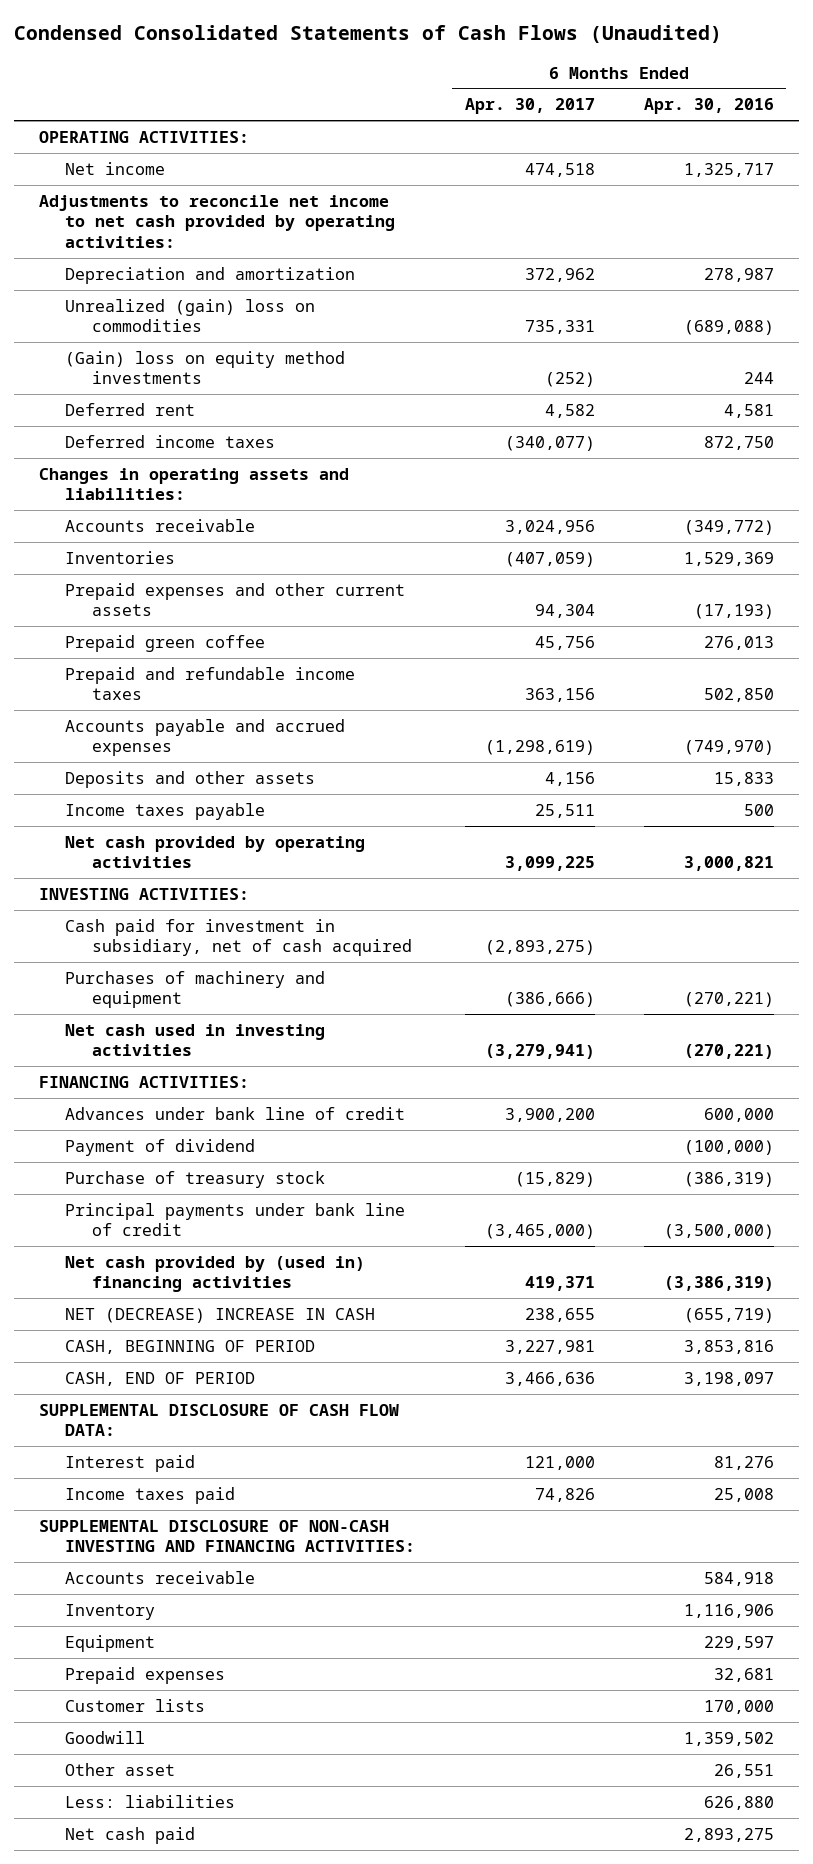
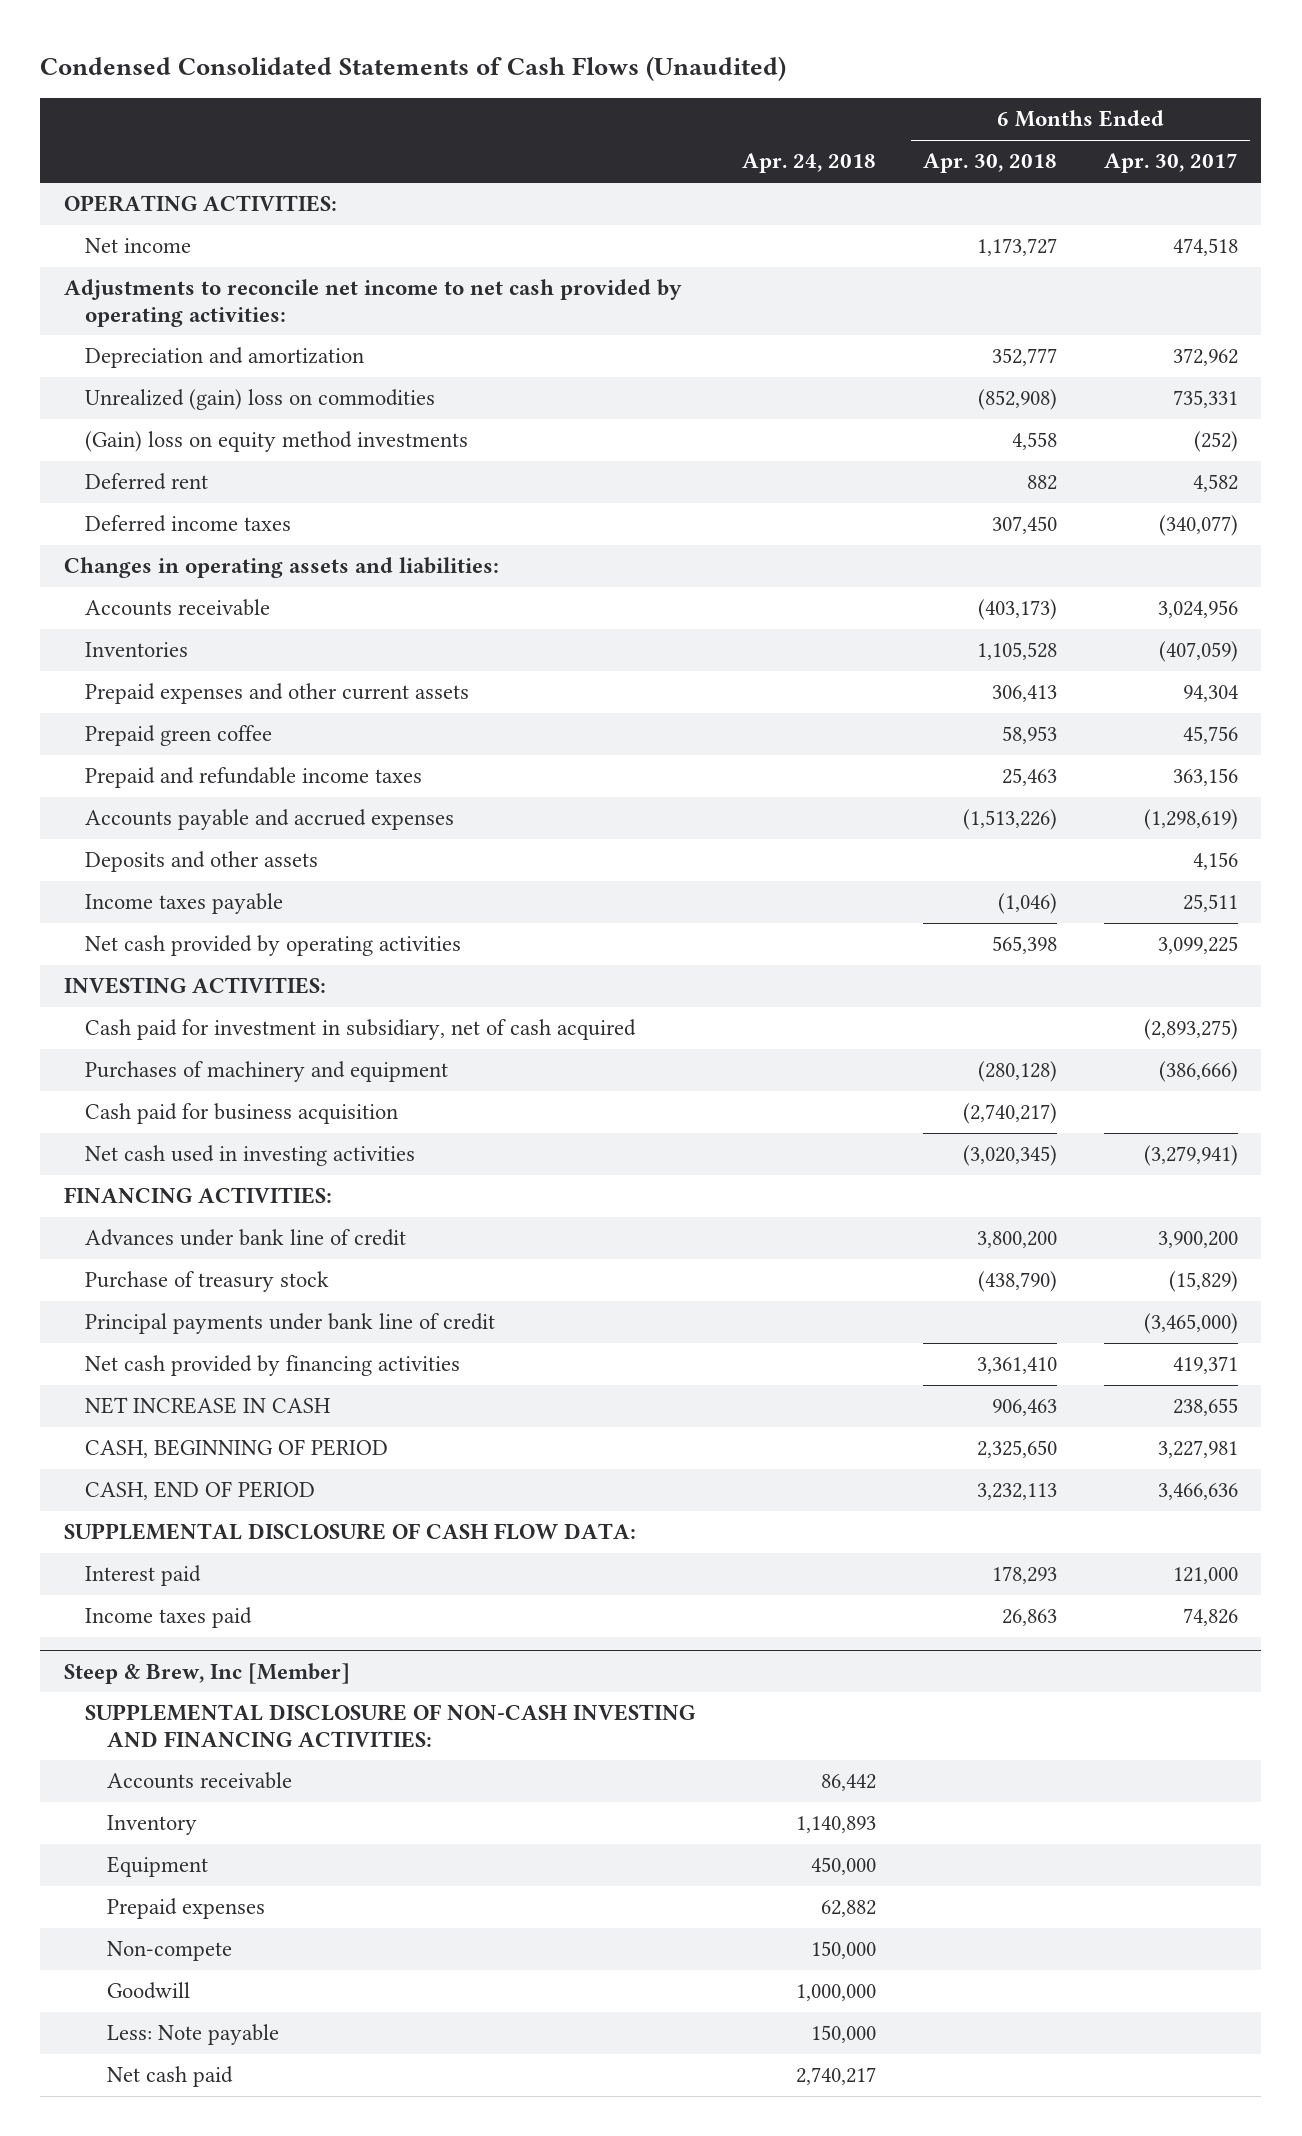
[644,98,775,115] Apr. 30, 2016 -> none
none -> [742,153,877,174] Apr. 24, 2018
none -> [923,153,1058,174] Apr. 30, 2018
none -> [85,1103,399,1125] Cash paid for business acquisition
[65,1138,256,1156] Payment of dividend -> none
[65,1255,366,1293] Net cash provided by (used in) financing activities -> [85,1355,461,1377] Net cash provided by financing activities
[65,1307,376,1323] NET (DECREASE) INCREASE IN CASH -> [85,1397,331,1415] NET INCREASE IN CASH
none -> [63,1662,350,1684] Steep & Brew, Inc [Member]
[65,1698,206,1712] Customer lists -> none
none -> [107,1941,233,1962] Non-compete
[65,1762,176,1776] Other asset -> none
[65,1794,236,1808] Less: liabilities -> none
none -> [107,2024,280,2046] Less: Note payable

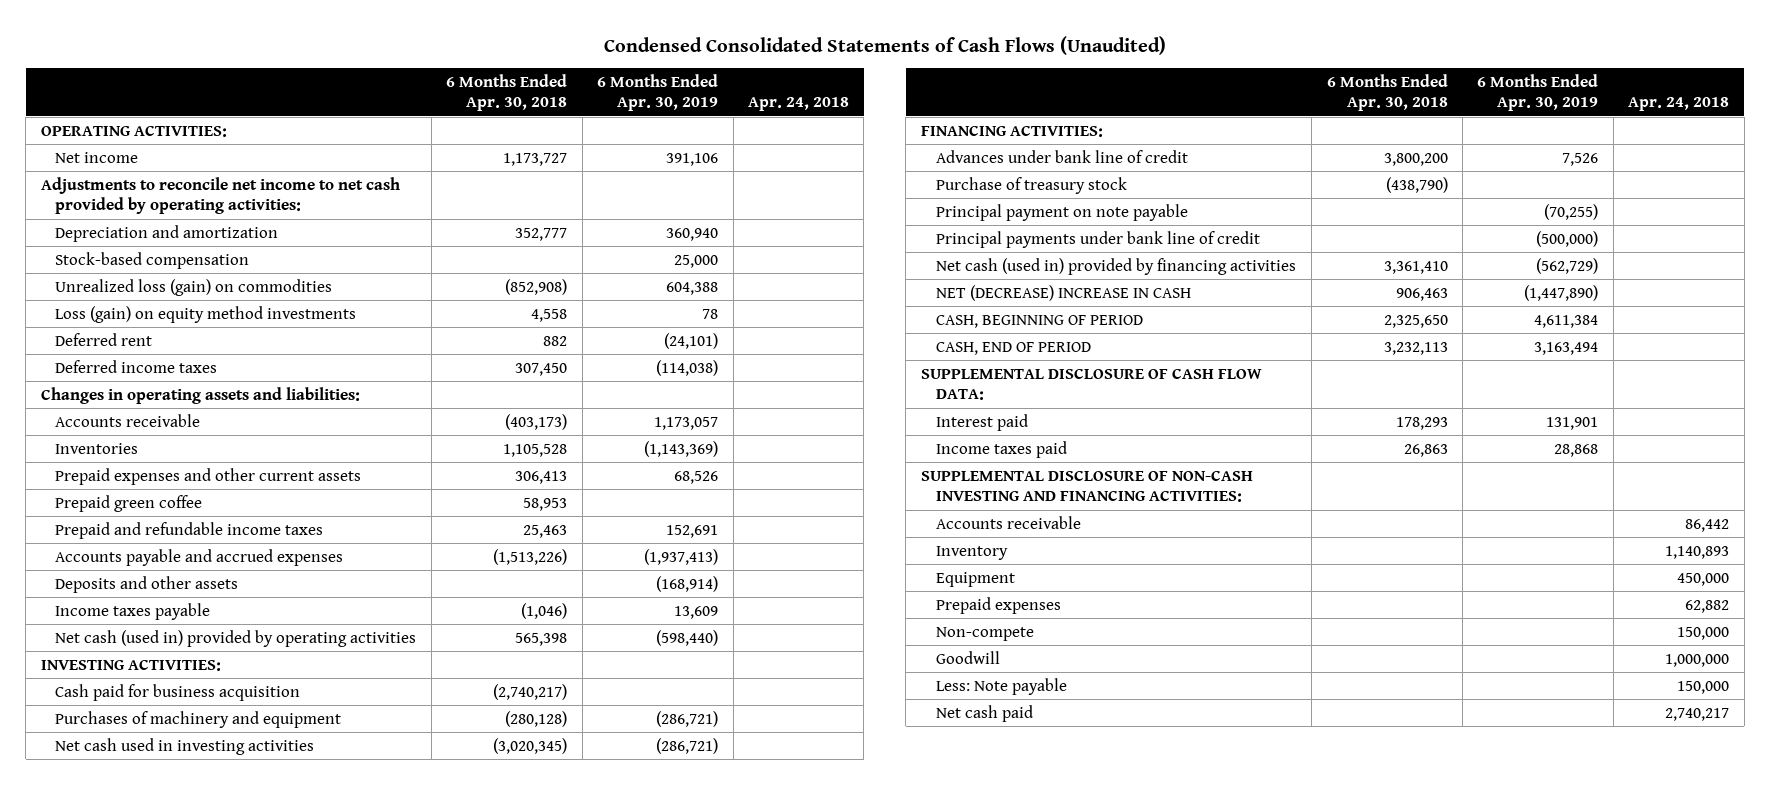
[1104,153,1239,174] Apr. 30, 2017 -> none
none -> [597,74,719,112] 6 Months Ended Apr. 30, 2019
none -> [55,251,250,269] Stock-based compensation
[85,389,436,411] Unrealized (gain) loss on commodities -> [55,278,333,296] Unrealized loss (gain) on commodities
[85,431,469,453] (Gain) loss on equity method investments -> [55,305,357,323] Loss (gain) on equity method investments
[85,935,462,957] Net cash provided by operating activities -> [55,629,417,647] Net cash (used in) provided by operating activities
[85,1019,637,1041] Cash paid for investment in subsidiary, net of cash acquired -> none
[85,1061,449,1083] Purchases of machinery and equipment -> [55,710,342,728] Purchases of machinery and equipment
none -> [935,203,1188,221] Principal payment on note payable
[85,1355,461,1377] Net cash provided by financing activities -> [935,257,1296,275] Net cash (used in) provided by financing activities
[85,1397,331,1415] NET INCREASE IN CASH -> [935,284,1191,301] NET (DECREASE) INCREASE IN CASH
[63,1662,350,1684] Steep & Brew, Inc [Member] -> none

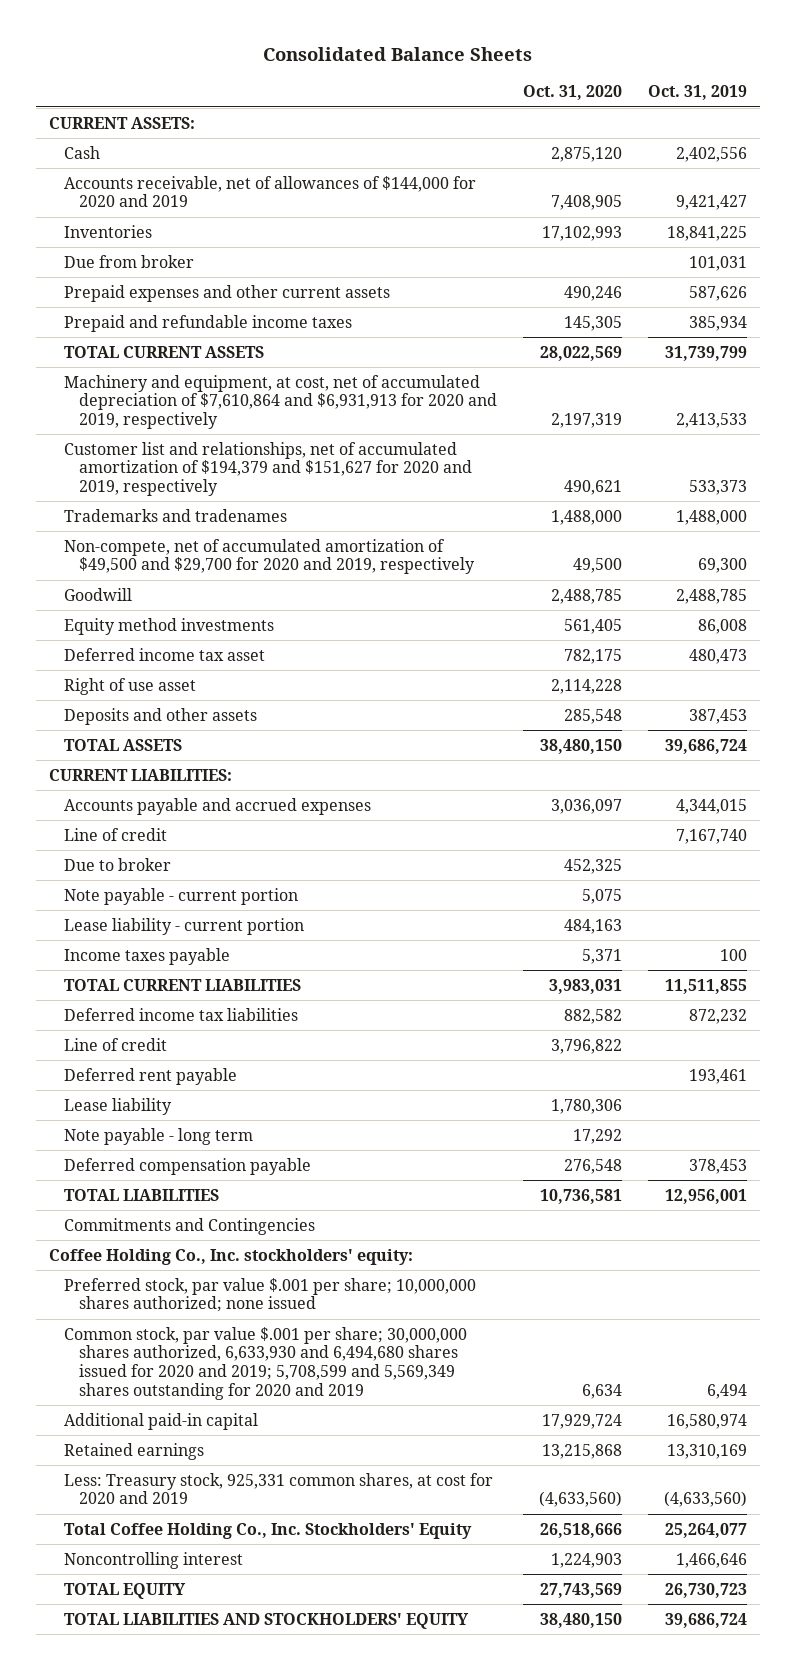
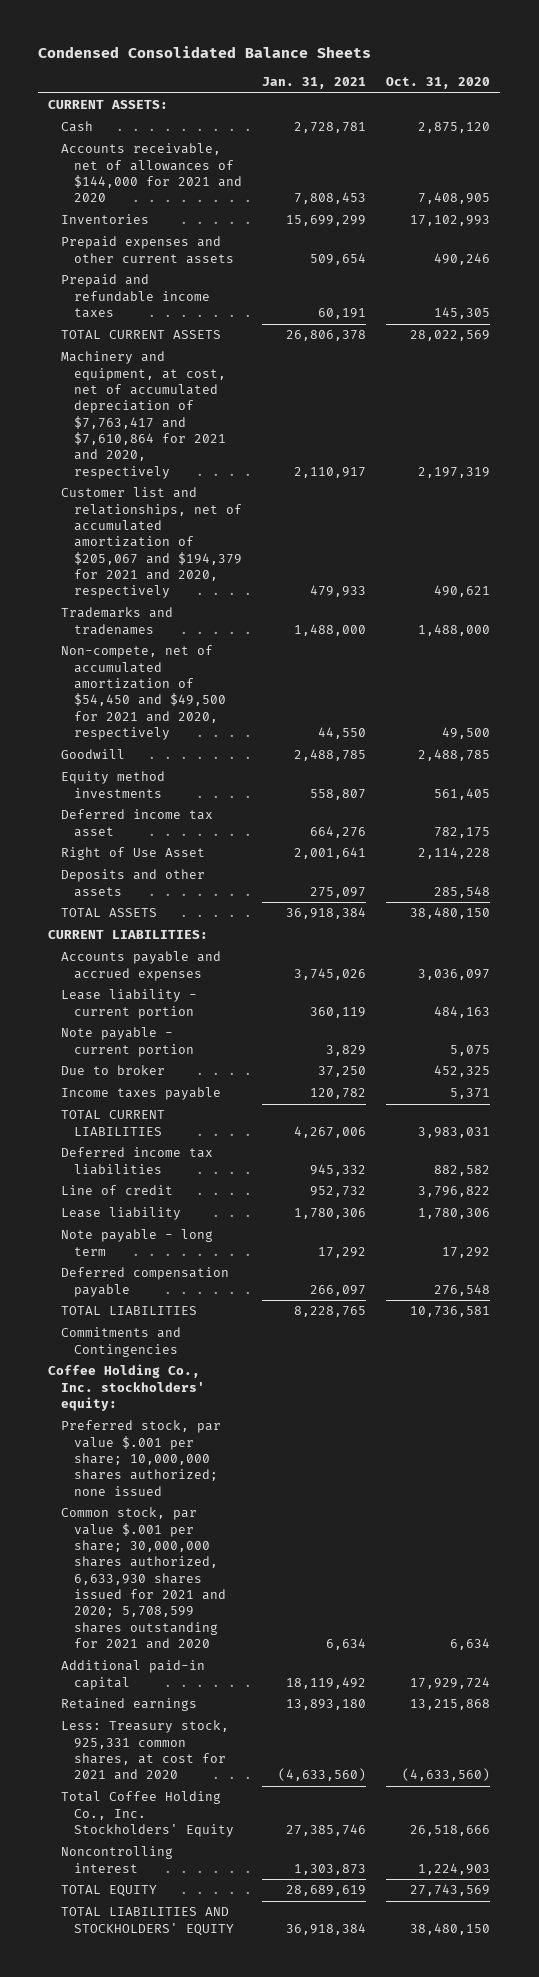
[262,46,532,61] Consolidated Balance Sheets -> [38,45,372,58] Condensed Consolidated Balance Sheets
[648,85,748,101] Oct. 31, 2019 -> none
none -> [262,77,367,90] Jan. 31, 2021
[63,175,476,208] Accounts receivable, net of allowances of $144,000 for 2020 and 2019 -> [61,143,243,203] Accounts receivable, net of allowances of $144,000 for 2021 and 2020
[63,254,194,268] Due from broker -> none
[63,374,497,430] Machinery and equipment, at cost, net of accumulated depreciation of $7,610,864 and $6,931,913 for 2020 and 2019, respectively -> [61,351,227,479] Machinery and equipment, at cost, net of accumulated depreciation of $7,763,417 and $7,610,864 for 2021 and 2020, respectively
[63,441,472,497] Customer list and relationships, net of accumulated amortization of $194,379 and $151,627 for 2020 and 2019, respectively -> [61,487,243,599] Customer list and relationships, net of accumulated amortization of $205,067 and $194,379 for 2021 and 2020, respectively
[63,538,475,575] Non-compete, net of accumulated amortization of $49,500 and $29,700 for 2020 and 2019, respectively -> [61,645,227,741] Non-compete, net of accumulated amortization of $54,450 and $49,500 for 2021 and 2020, respectively
[63,677,196,695] Right of use asset -> [61,847,206,861] Right of Use Asset
[63,827,167,841] Line of credit -> none
[63,887,298,905] Note payable - current portion -> [61,1027,195,1057] Note payable - current portion
[63,857,171,871] Due to broker -> [61,1065,166,1076] Due to broker
[63,1067,237,1085] Deferred rent payable -> none
[63,1326,467,1401] Common stock, par value $.001 per share; 30,000,000 shares authorized, 6,633,930 and 6,494,680 shares issued for 2020 and 2019; 5,708,599 and 5,569,349 shares outstanding for 2020 and 2019 -> [61,1507,227,1650] Common stock, par value $.001 per share; 30,000,000 shares authorized, 6,633,930 shares issued for 2021 and 2020; 5,708,599 shares outstanding for 2021 and 2020
[63,1472,493,1505] Less: Treasury stock, 925,331 common shares, at cost for 2020 and 2019 -> [61,1720,230,1781] Less: Treasury stock, 925,331 common shares, at cost for 2021 and 2020

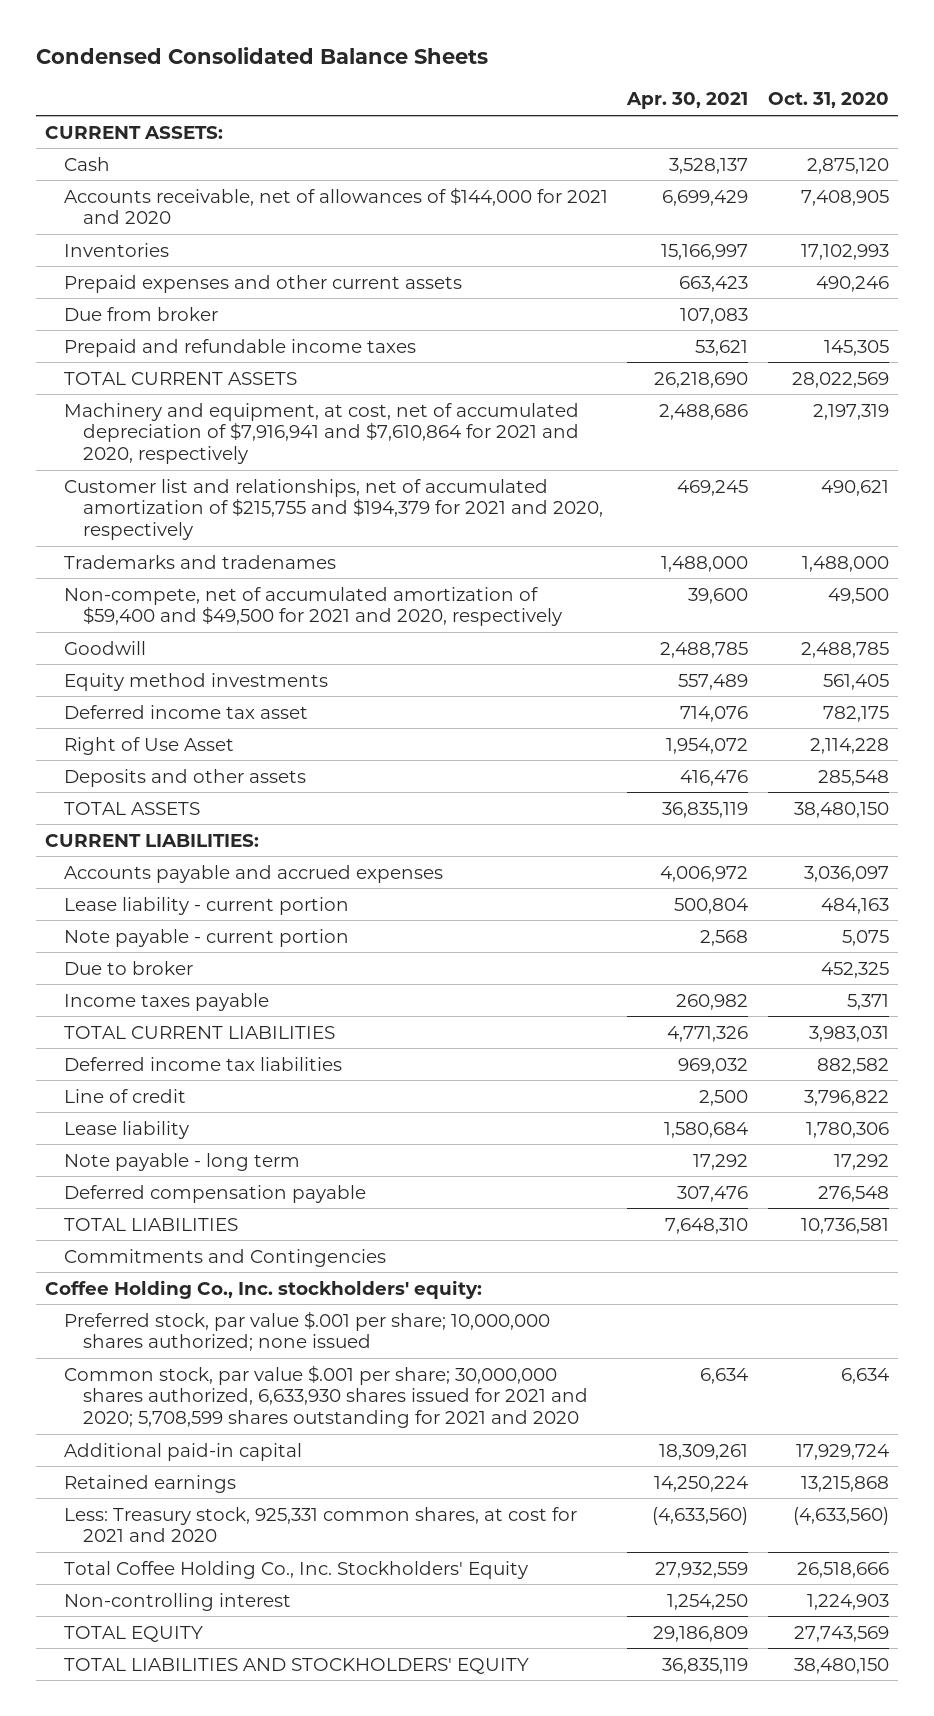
[262,77,367,90] Jan. 31, 2021 -> none
none -> [626,92,749,110] Apr. 30, 2021
none -> [64,306,219,321] Due from broker
[61,351,227,479] Machinery and equipment, at cost, net of accumulated depreciation of $7,763,417 and $7,610,864 for 2021 and 2020, respectively -> [64,402,580,465] Machinery and equipment, at cost, net of accumulated depreciation of $7,916,941 and $7,610,864 for 2021 and 2020, respectively
[61,487,243,599] Customer list and relationships, net of accumulated amortization of $205,067 and $194,379 for 2021 and 2020, respectively -> [64,478,604,541] Customer list and relationships, net of accumulated amortization of $215,755 and $194,379 for 2021 and 2020, respectively
[61,645,227,741] Non-compete, net of accumulated amortization of $54,450 and $49,500 for 2021 and 2020, respectively -> [64,586,563,627] Non-compete, net of accumulated amortization of $59,400 and $49,500 for 2021 and 2020, respectively
[61,1846,174,1873] Noncontrolling interest -> [64,1592,292,1611] Non-controlling interest

